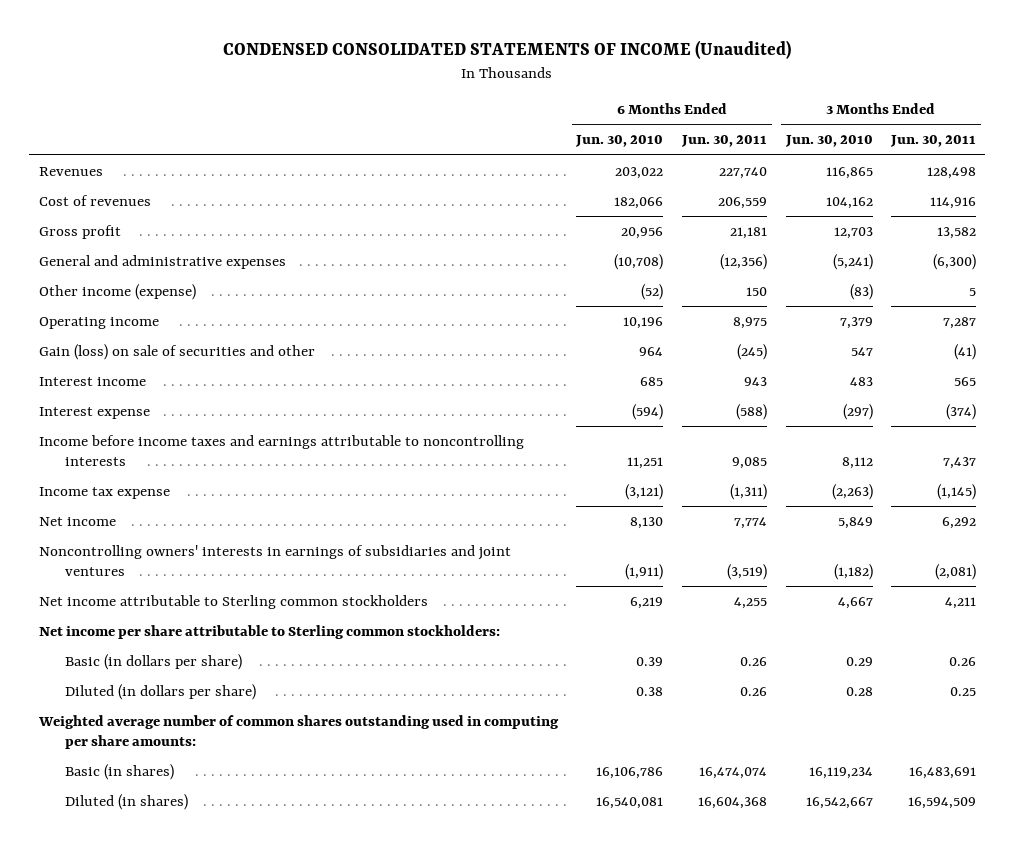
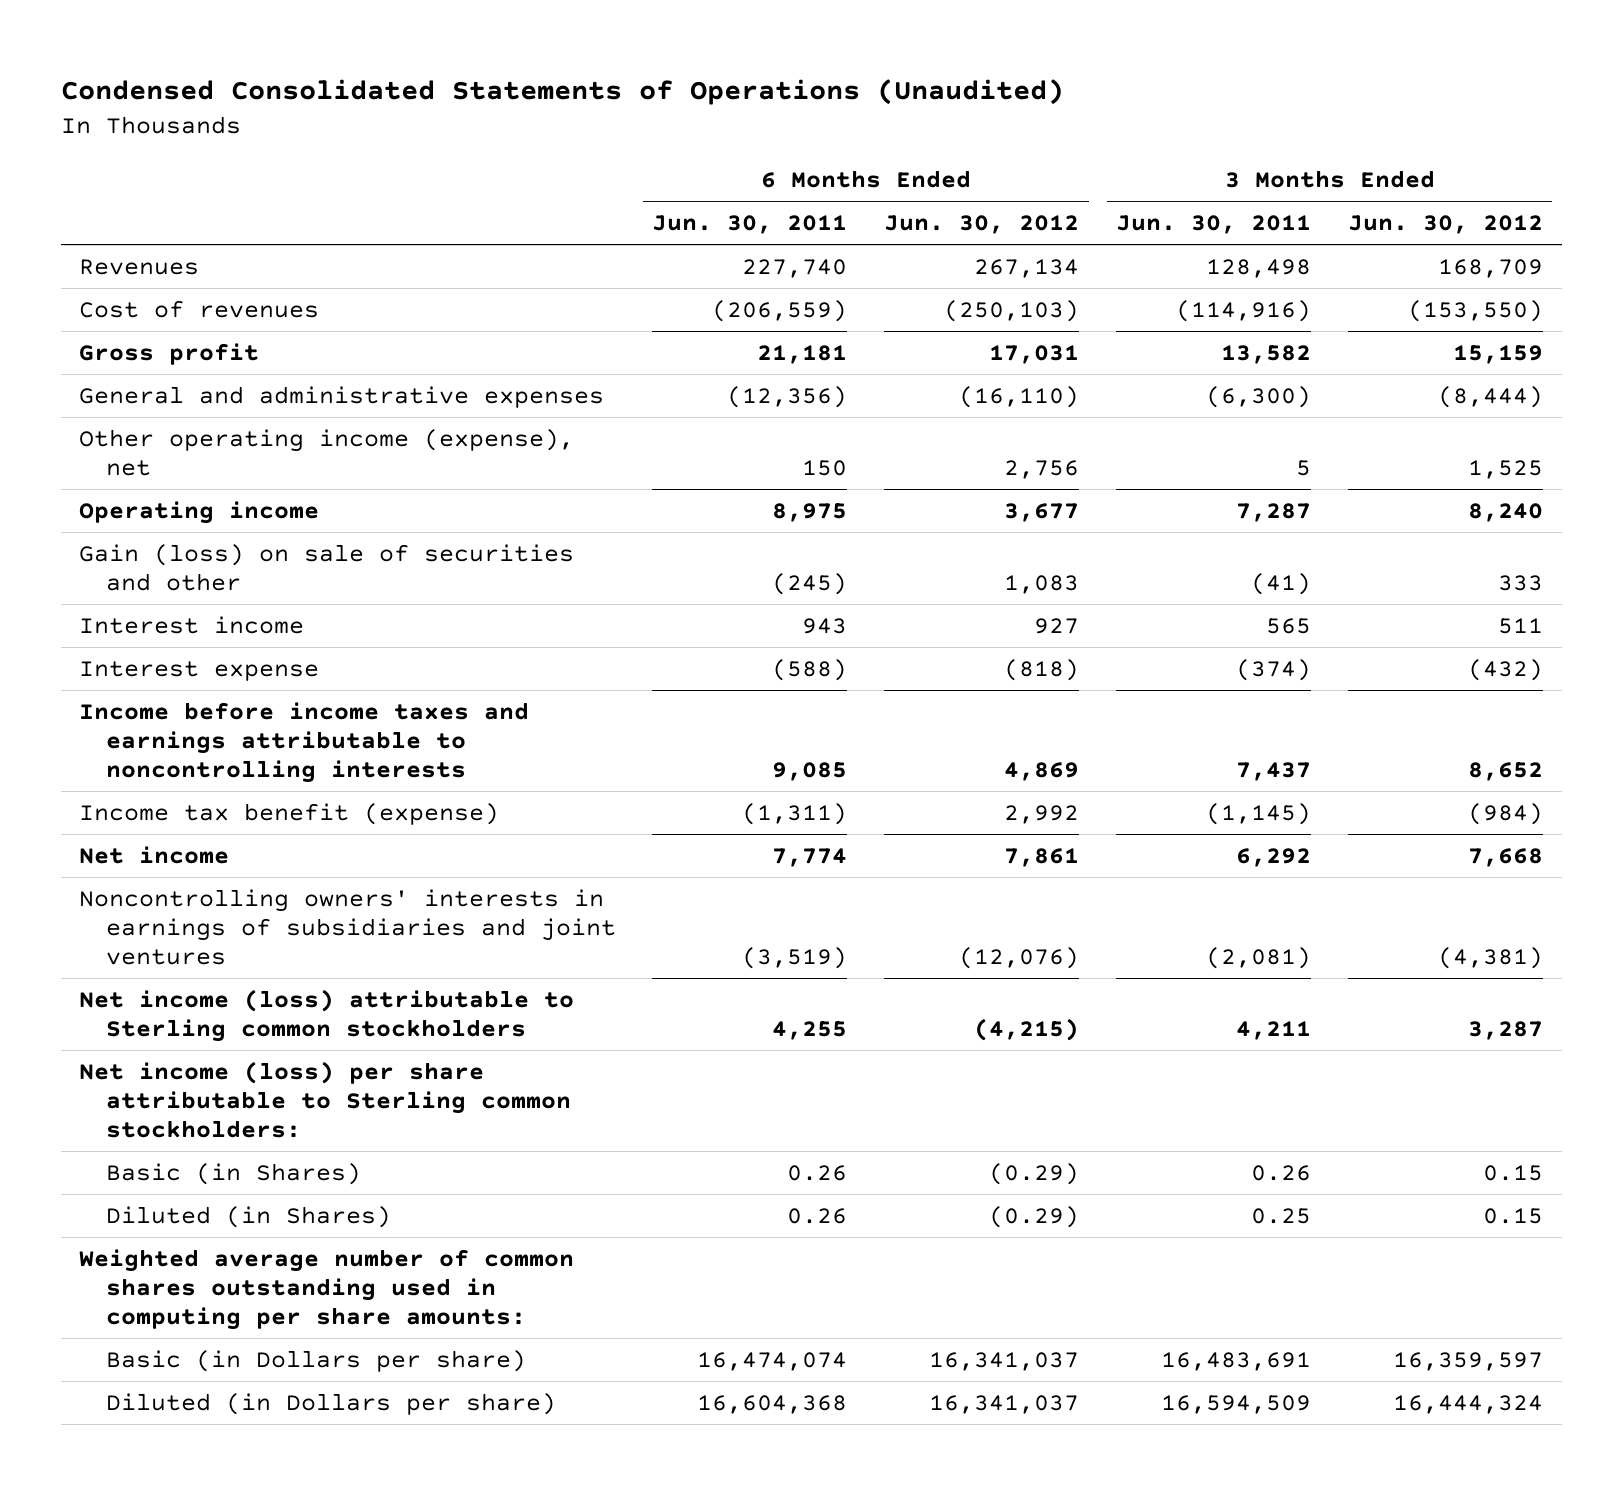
[223,40,792,60] CONDENSED CONSOLIDATED STATEMENTS OF INCOME (Unaudited) -> [60,79,1064,106] Condensed Consolidated Statements of Operations (Unaudited)
[575,135,664,148] Jun. 30, 2010 -> none
[784,135,873,148] Jun. 30, 2010 -> none
none -> [884,214,1080,234] Jun. 30, 2012
none -> [1348,214,1544,234] Jun. 30, 2012
[717,196,767,209] 206,559 -> [712,299,848,322] (206,559)
[930,196,977,209] 114,916 -> [1176,299,1312,322] (114,916)
[38,283,196,300] Other income (expense) -> [79,428,575,477] Other operating income (expense), net
[38,486,170,499] Income tax expense -> [79,802,500,825] Income tax benefit (expense)
[38,594,428,609] Net income attributable to Sterling common stockholders -> [79,988,575,1043] Net income (loss) attributable to Sterling common stockholders
[38,624,500,639] Net income per share attributable to Sterling common stockholders: -> [79,1060,571,1139] Net income (loss) per share attributable to Sterling common stockholders:
[64,653,242,670] Basic (in dollars per share) -> [105,1162,361,1185] Basic (in Shares)
[64,683,256,700] Diluted (in dollars per share) -> [105,1205,391,1228] Diluted (in Shares)
[64,763,174,780] Basic (in shares) -> [105,1349,526,1372] Basic (in Dollars per share)
[64,793,188,810] Diluted (in shares) -> [105,1392,556,1415] Diluted (in Dollars per share)

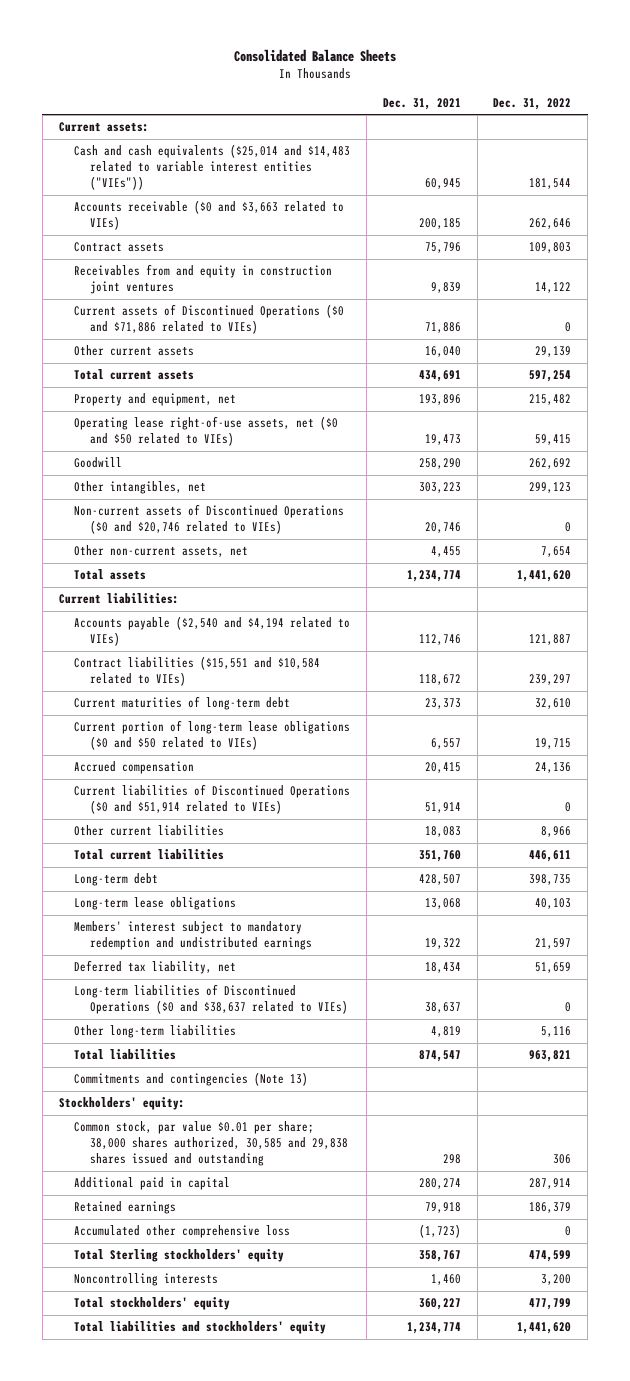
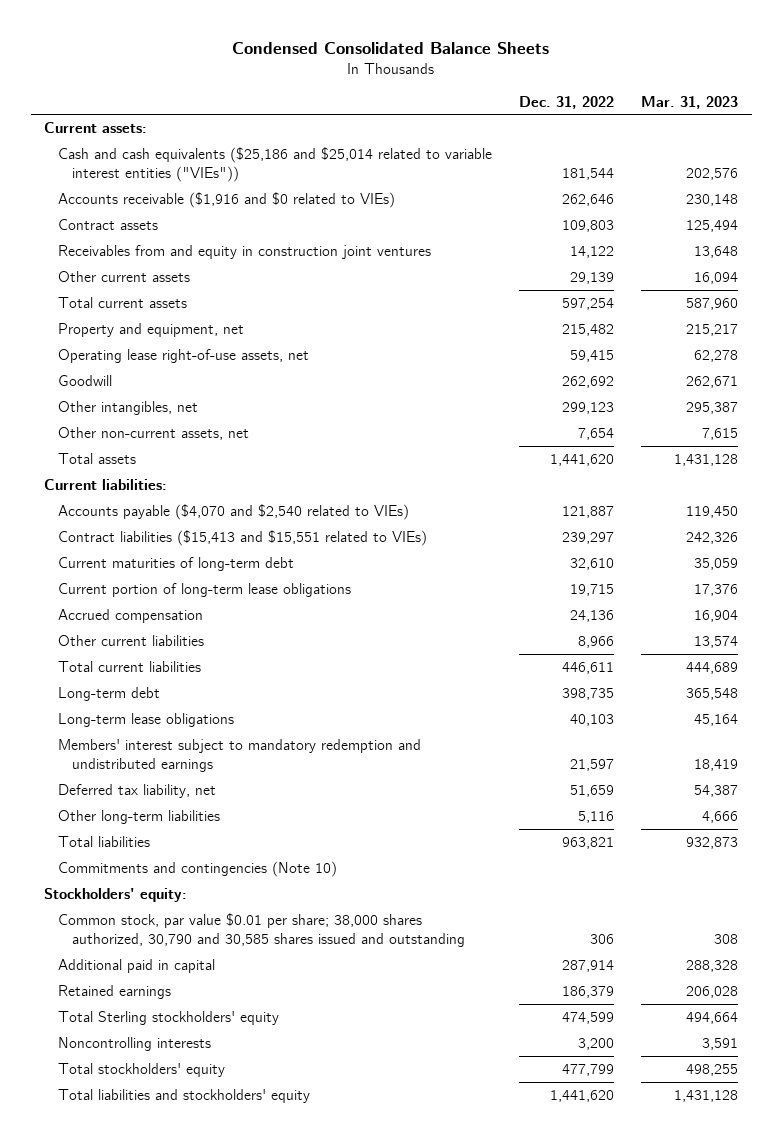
[233,49,396,63] Consolidated Balance Sheets -> [232,41,550,54] Condensed Consolidated Balance Sheets
[382,97,461,110] Dec. 31, 2021 -> none
none -> [641,95,739,109] Mar. 31, 2023
[74,144,351,191] Cash and cash equivalents ($25,014 and $14,483 related to variable interest entities ("VIEs")) -> [58,146,493,182] Cash and cash equivalents ($25,186 and $25,014 related to variable interest entities ("VIEs"))
[74,200,345,231] Accounts receivable ($0 and $3,663 related to VIEs) -> [58,191,396,208] Accounts receivable ($1,916 and $0 related to VIEs)
[74,304,345,335] Current assets of Discontinued Operations ($0 and $71,886 related to VIEs) -> none
[74,416,339,447] Operating lease right-of-use assets, net ($0 and $50 related to VIEs) -> [58,348,310,363] Operating lease right-of-use assets, net
[74,504,345,535] Non-current assets of Discontinued Operations ($0 and $20,746 related to VIEs) -> none
[74,616,351,647] Accounts payable ($2,540 and $4,194 related to VIEs) -> [58,503,410,520] Accounts payable ($4,070 and $2,540 related to VIEs)
[74,656,321,687] Contract liabilities ($15,551 and $10,584 related to VIEs) -> [58,529,428,546] Contract liabilities ($15,413 and $15,551 related to VIEs)
[74,720,351,751] Current portion of long-term lease obligations ($0 and $50 related to VIEs) -> [58,582,352,597] Current portion of long-term lease obligations
[74,784,351,815] Current liabilities of Discontinued Operations ($0 and $51,914 related to VIEs) -> none
[74,984,348,1015] Long-term liabilities of Discontinued Operations ($0 and $38,637 related to VIEs) -> none
[74,1072,309,1087] Commitments and contingencies (Note 13) -> [58,860,338,877] Commitments and contingencies (Note 10)
[74,1121,348,1167] Common stock, par value $0.01 per share; 38,000 shares authorized, 30,585 and 29,838 shares issued and outstanding -> [58,912,465,947] Common stock, par value $0.01 per share; 38,000 shares authorized, 30,790 and 30,585 shares issued and outstanding
[74,1225,291,1239] Accumulated other comprehensive loss -> none

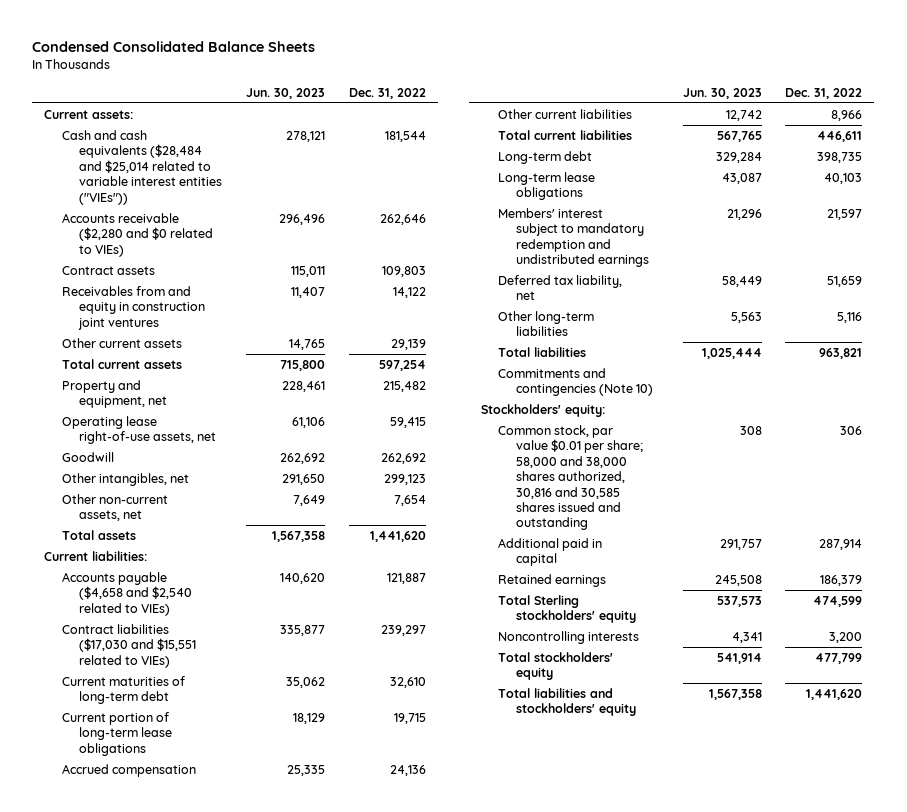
[641,95,739,109] Mar. 31, 2023 -> none
none -> [245,87,325,99] Jun. 30, 2023
[58,146,493,182] Cash and cash equivalents ($25,186 and $25,014 related to variable interest entities ("VIEs")) -> [61,129,223,205] Cash and cash equivalents ($28,484 and $25,014 related to variable interest entities ("VIEs"))
[58,191,396,208] Accounts receivable ($1,916 and $0 related to VIEs) -> [61,212,214,257] Accounts receivable ($2,280 and $0 related to VIEs)
[58,503,410,520] Accounts payable ($4,070 and $2,540 related to VIEs) -> [61,571,193,616] Accounts payable ($4,658 and $2,540 related to VIEs)
[58,529,428,546] Contract liabilities ($15,413 and $15,551 related to VIEs) -> [61,623,197,668] Contract liabilities ($17,030 and $15,551 related to VIEs)
[58,912,465,947] Common stock, par value $0.01 per share; 38,000 shares authorized, 30,790 and 30,585 shares issued and outstanding -> [498,424,643,531] Common stock, par value $0.01 per share; 58,000 and 38,000 shares authorized, 30,816 and 30,585 shares issued and outstanding

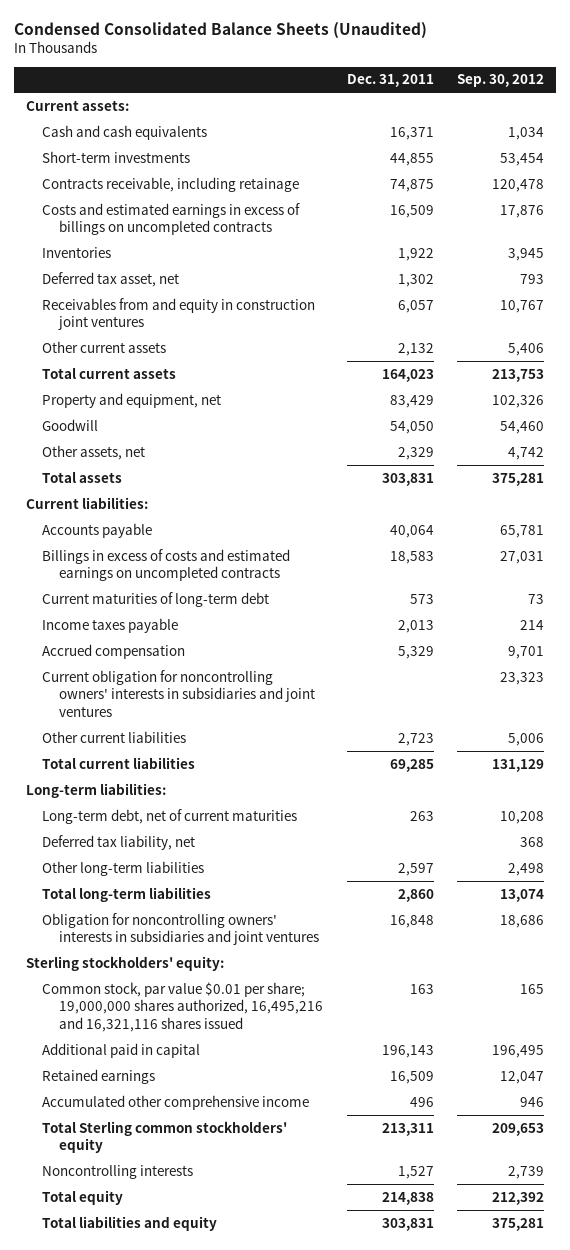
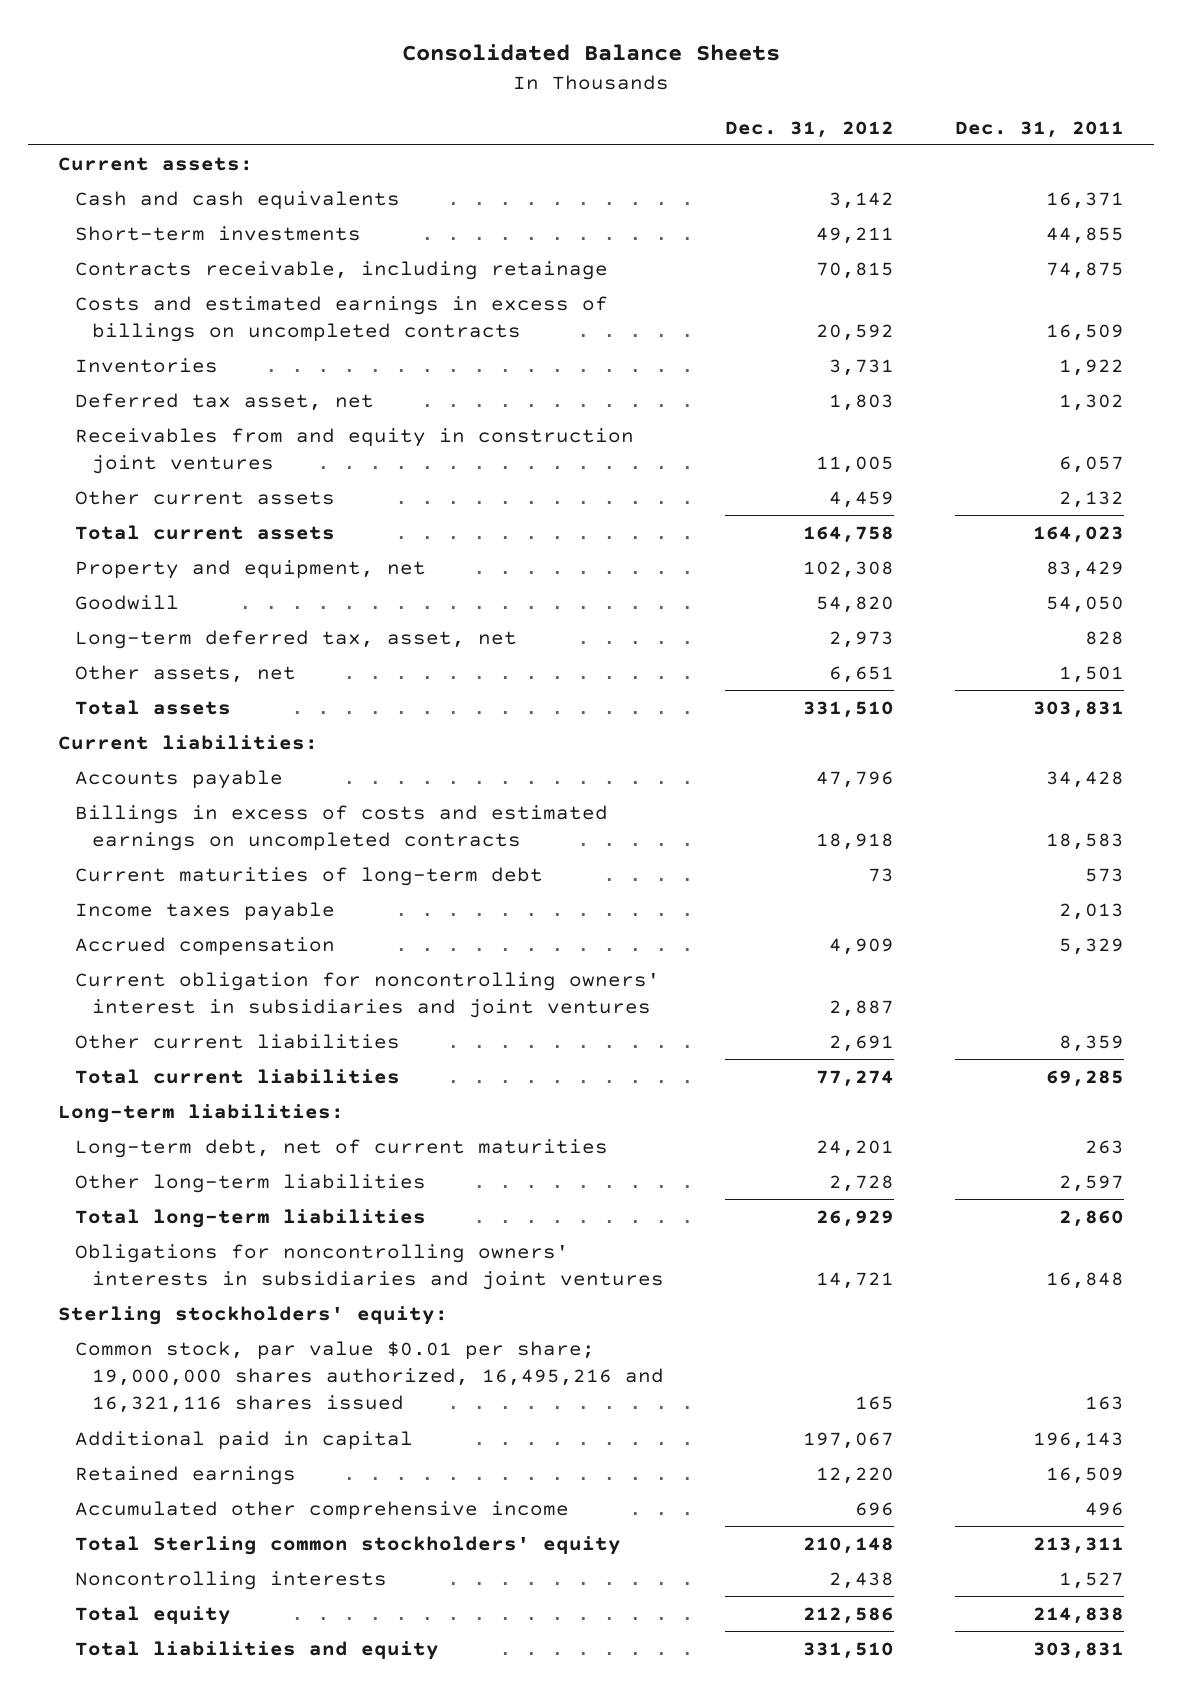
[14,21,428,39] Condensed Consolidated Balance Sheets (Unaudited) -> [402,44,781,62] Consolidated Balance Sheets
[457,74,545,88] Sep. 30, 2012 -> none
none -> [724,120,894,138] Dec. 31, 2012
none -> [75,629,518,649] Long-term deferred tax, asset, net
[397,446,434,460] 2,329 -> [1058,665,1124,683] 1,501
[389,524,434,538] 40,064 -> [1045,770,1124,788] 34,428
[42,669,315,717] Current obligation for noncontrolling owners' interests in subsidiaries and joint ventures -> [75,971,661,1019] Current obligation for noncontrolling owners' interest in subsidiaries and joint ventures
[397,732,434,746] 2,723 -> [1058,1034,1124,1052] 8,359
[42,834,196,850] Deferred tax liability, net -> none
[42,912,319,946] Obligation for noncontrolling owners' interests in subsidiaries and joint ventures -> [75,1243,664,1291] Obligations for noncontrolling owners' interests in subsidiaries and joint ventures

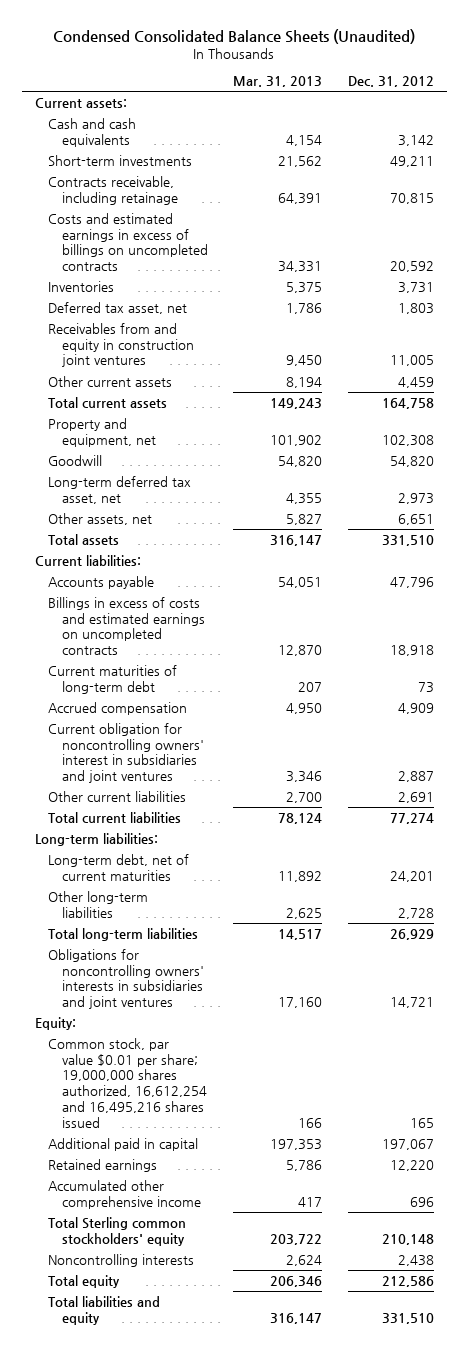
[402,44,781,62] Consolidated Balance Sheets -> [53,29,416,45] Condensed Consolidated Balance Sheets (Unaudited)
[954,120,1124,138] Dec. 31, 2011 -> none
none -> [233,76,323,88] Mar. 31, 2013
[75,629,518,649] Long-term deferred tax, asset, net -> [48,475,192,504] Long-term deferred tax asset, net
[75,901,336,921] Income taxes payable -> none
[58,1305,449,1325] Sterling stockholders' equity: -> none
none -> [34,1016,76,1030] Equity:
[75,1340,664,1414] Common stock, par value $0.01 per share; 19,000,000 shares authorized, 16,495,216 and 16,321,116 shares issued -> [48,1037,207,1128] Common stock, par value $0.01 per share; 19,000,000 shares authorized, 16,612,254 and 16,495,216 shares issued

